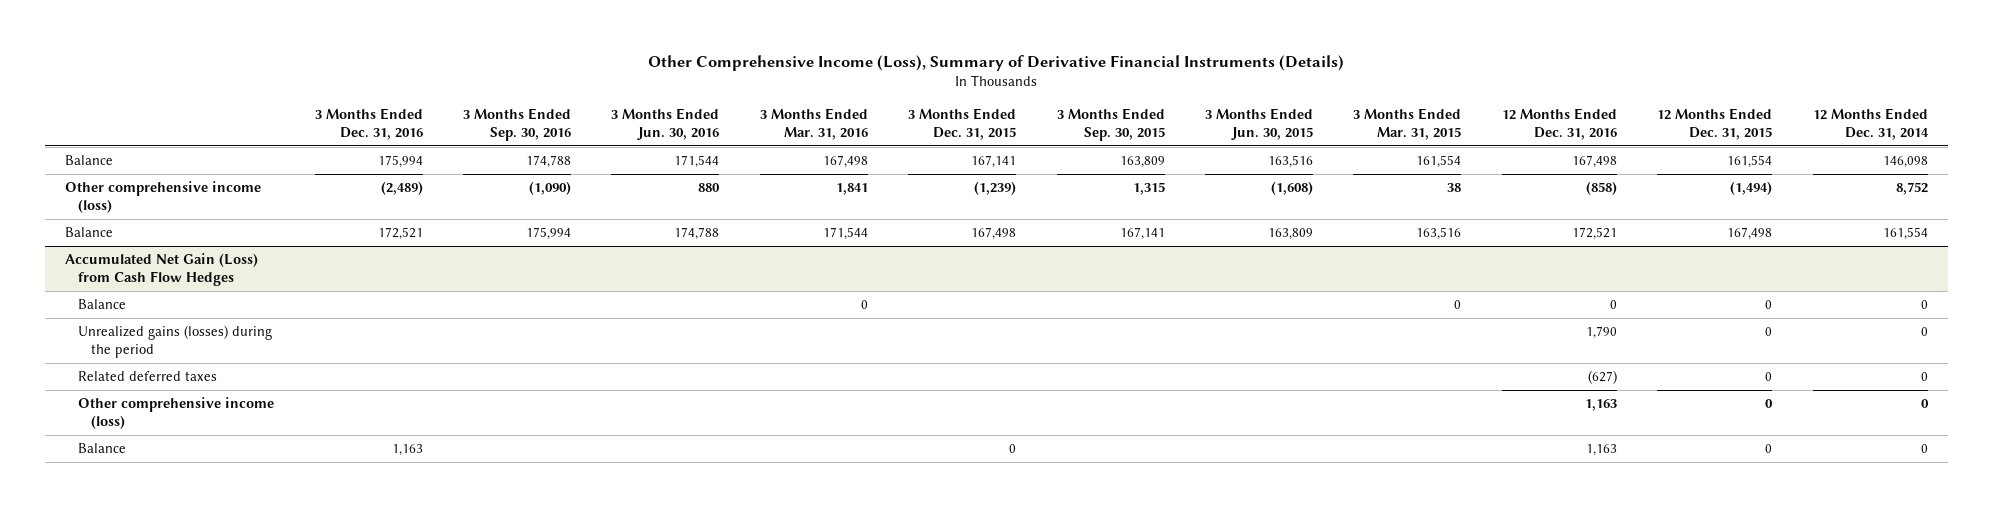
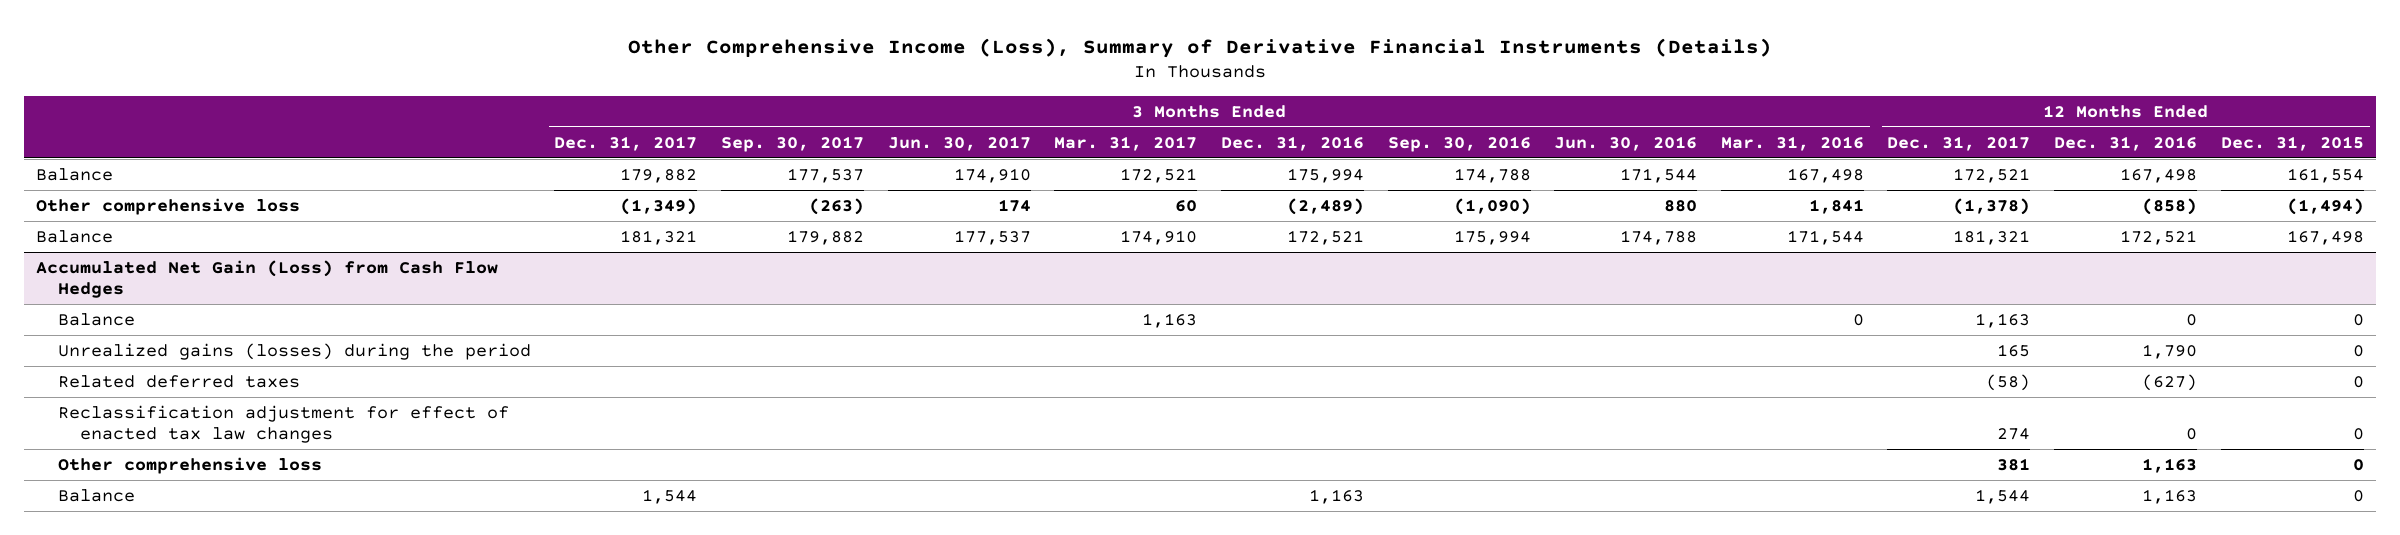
[908,107,1017,141] 3 Months Ended Dec. 31, 2015 -> none
[1056,107,1165,142] 3 Months Ended Sep. 30, 2015 -> none
[1204,107,1313,141] 3 Months Ended Jun. 30, 2015 -> none
[1353,107,1462,141] 3 Months Ended Mar. 31, 2015 -> none
[1812,107,1929,141] 12 Months Ended Dec. 31, 2014 -> none
none -> [554,135,698,151] Dec. 31, 2017
none -> [721,135,865,152] Sep. 30, 2017
none -> [887,135,1031,151] Jun. 30, 2017
none -> [1054,135,1198,151] Mar. 31, 2017
none -> [1887,135,2031,151] Dec. 31, 2017
[64,181,261,214] Other comprehensive income (loss) -> [35,197,300,215] Other comprehensive loss
none -> [57,404,509,444] Reclassification adjustment for effect of enacted tax law changes
[78,397,275,430] Other comprehensive income (loss) -> [57,456,322,474] Other comprehensive loss

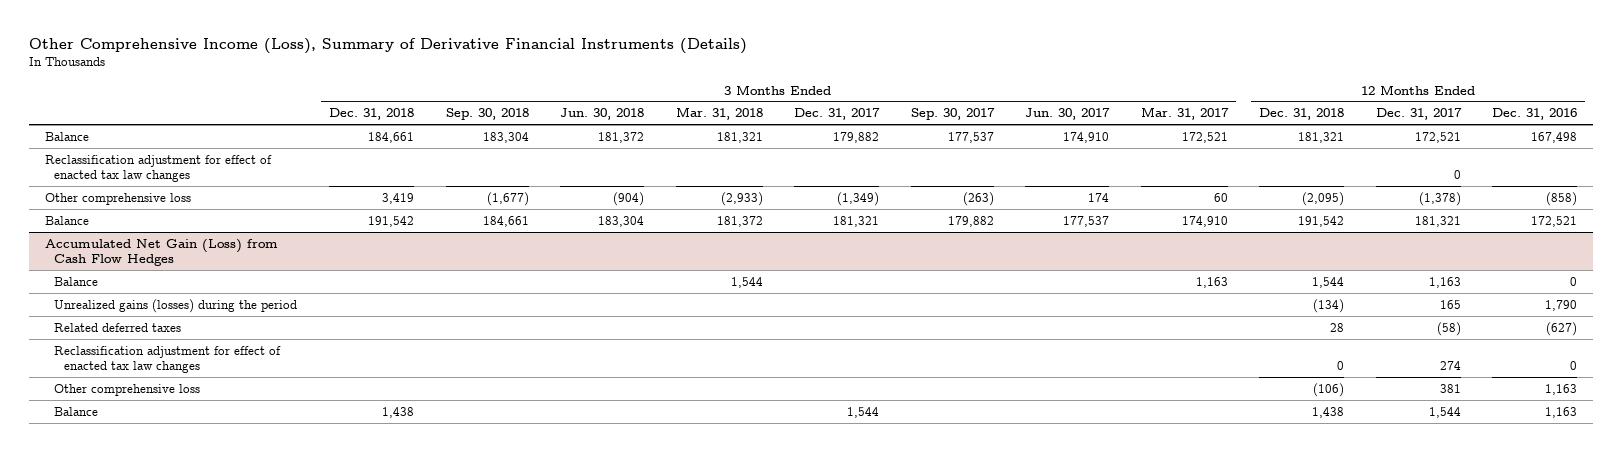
[1220,135,1364,151] Dec. 31, 2016 -> none
[1387,135,1531,152] Sep. 30, 2016 -> none
[1554,135,1698,151] Jun. 30, 2016 -> none
[1720,135,1864,151] Mar. 31, 2016 -> none
[2220,135,2364,151] Dec. 31, 2015 -> none
none -> [328,108,414,121] Dec. 31, 2018
none -> [445,108,529,121] Sep. 30, 2018
none -> [560,108,645,121] Jun. 30, 2018
none -> [675,107,763,121] Mar. 31, 2018
none -> [1259,108,1345,121] Dec. 31, 2018
none -> [44,154,272,183] Reclassification adjustment for effect of enacted tax law changes

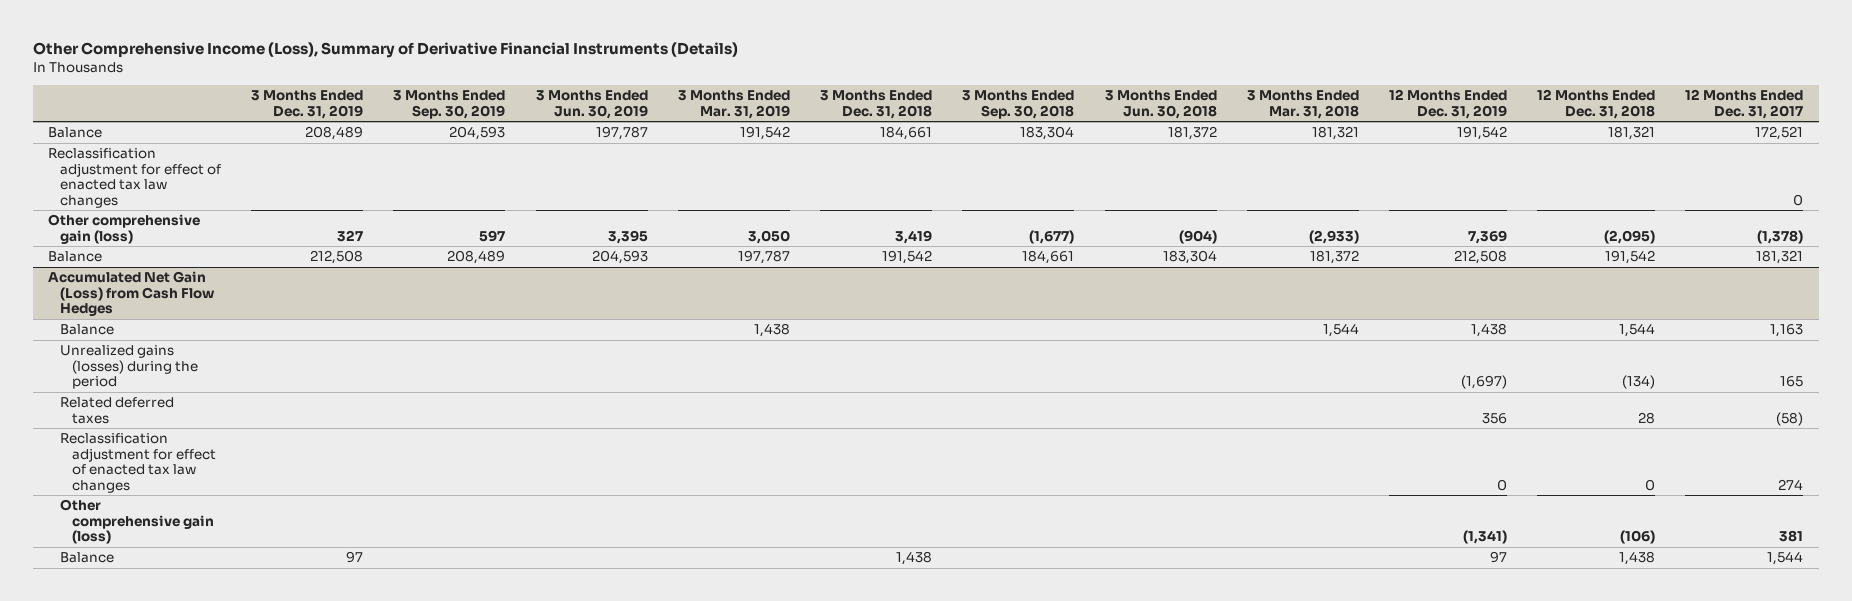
[794,108,881,121] Dec. 31, 2017 -> none
[910,108,995,121] Sep. 30, 2017 -> none
[1025,108,1111,121] Jun. 30, 2017 -> none
[1140,107,1229,121] Mar. 31, 2017 -> none
[1492,108,1578,121] Dec. 31, 2016 -> none
none -> [251,90,364,119] 3 Months Ended Dec. 31, 2019
none -> [393,90,506,119] 3 Months Ended Sep. 30, 2019
none -> [535,90,648,119] 3 Months Ended Jun. 30, 2019
none -> [677,90,790,119] 3 Months Ended Mar. 31, 2019
none -> [1388,89,1507,119] 12 Months Ended Dec. 31, 2019
[44,192,191,205] Other comprehensive loss -> [48,214,201,244] Other comprehensive gain (loss)
[54,383,201,396] Other comprehensive loss -> [60,499,214,545] Other comprehensive gain (loss)

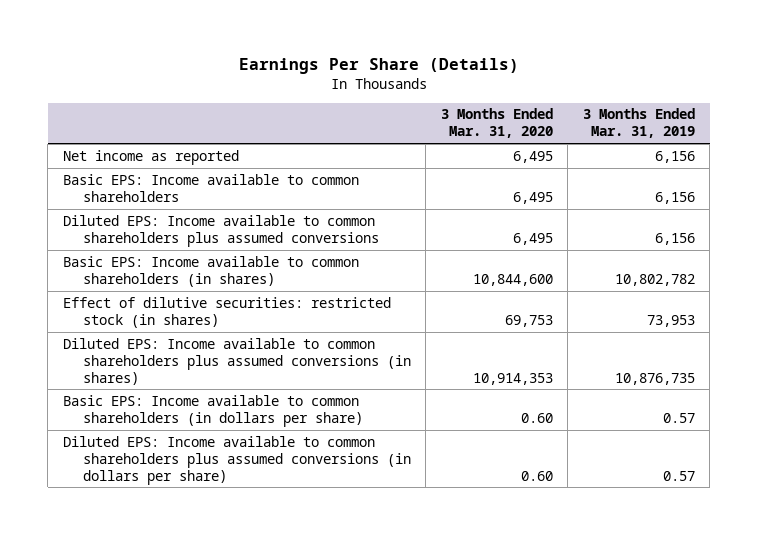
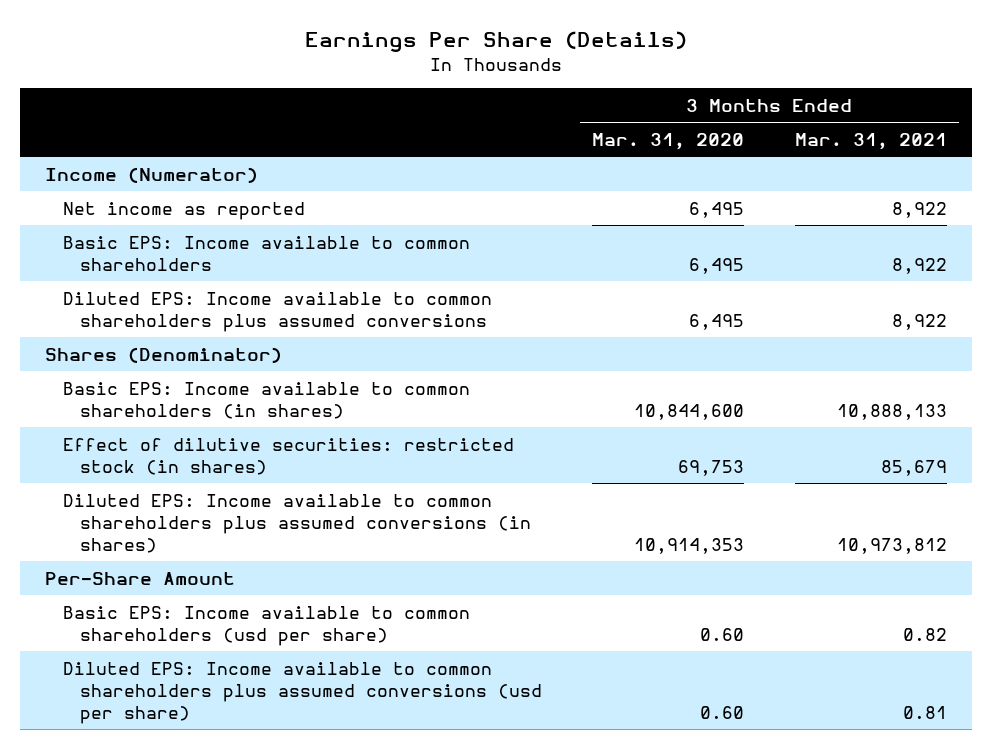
[582,108,695,139] 3 Months Ended Mar. 31, 2019 -> none
none -> [794,132,947,150] Mar. 31, 2021
none -> [45,166,259,183] Income (Numerator)
none -> [45,346,283,363] Shares (Denominator)
none -> [45,571,236,585] Per-Share Amount
[63,394,363,427] Basic EPS: Income available to common shareholders (in dollars per share) -> [62,605,470,646] Basic EPS: Income available to common shareholders (usd per share)
[63,435,411,485] Diluted EPS: Income available to common shareholders plus assumed conversions (in dollars per share) -> [62,661,543,724] Diluted EPS: Income available to common shareholders plus assumed conversions (usd per share)

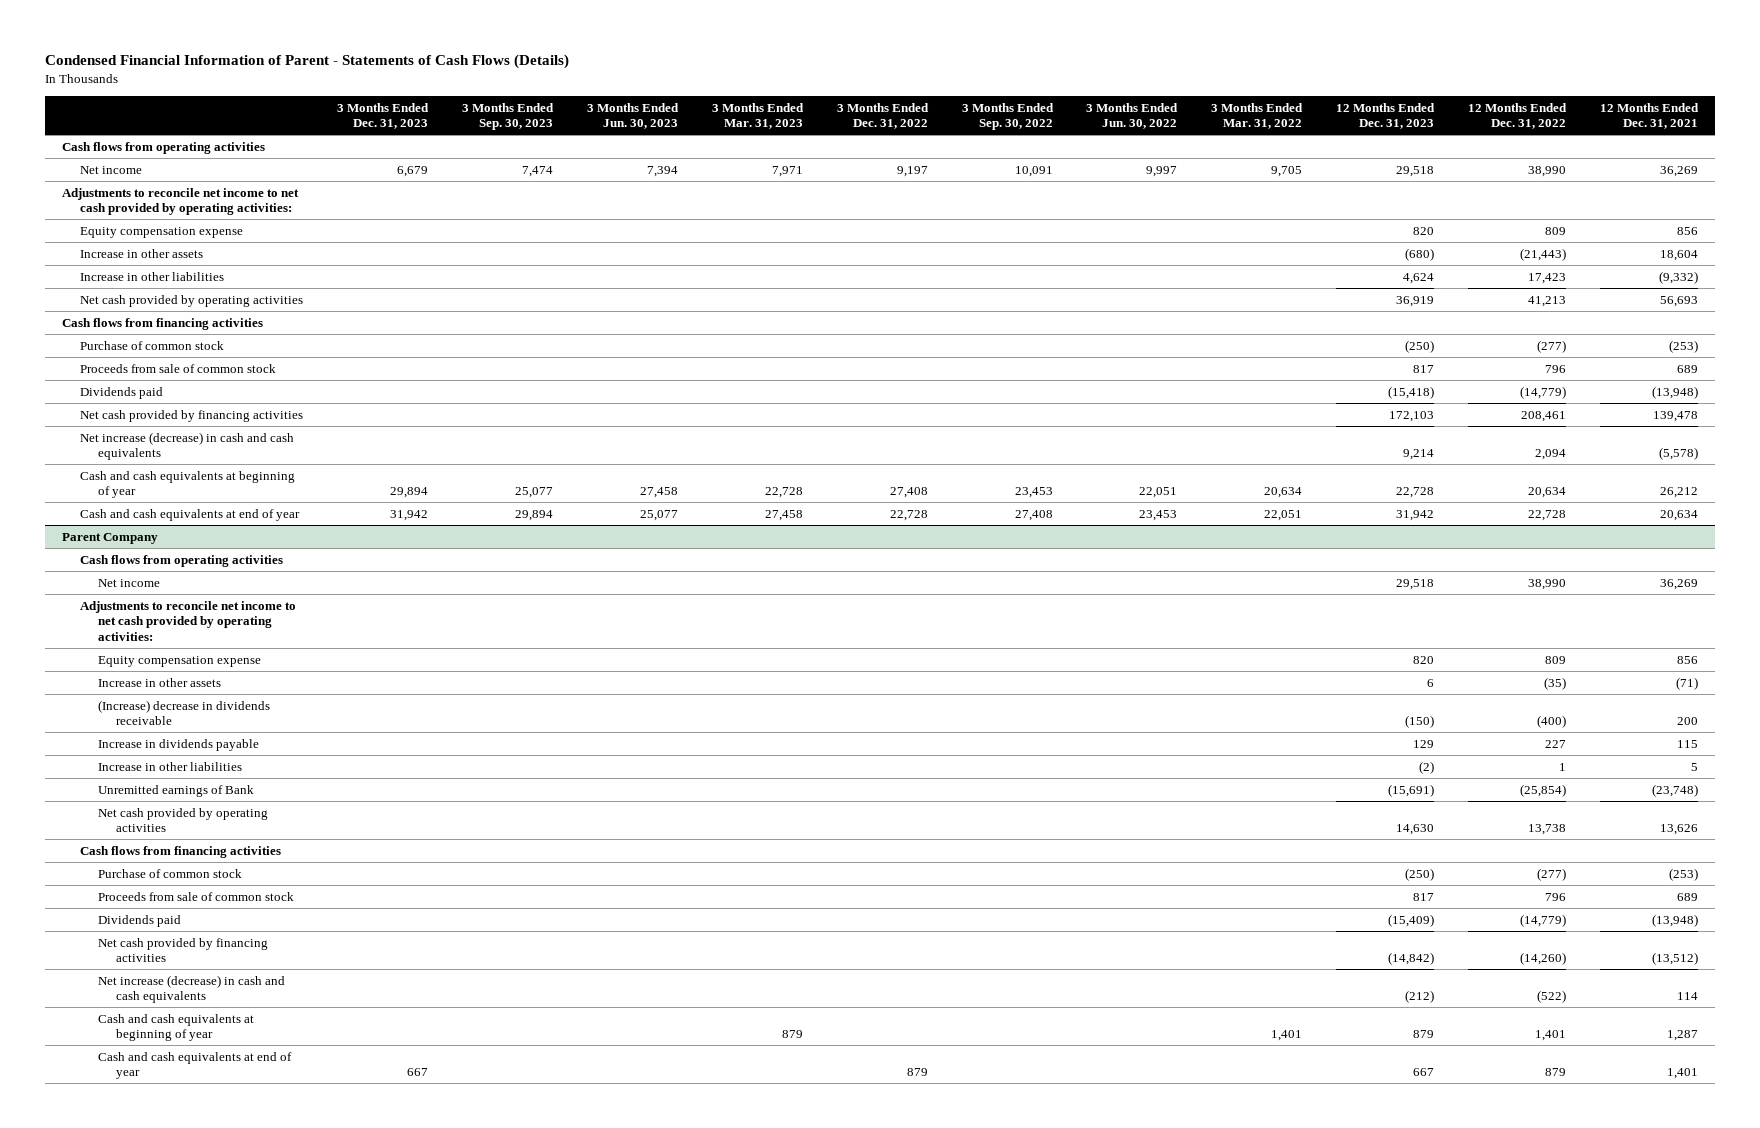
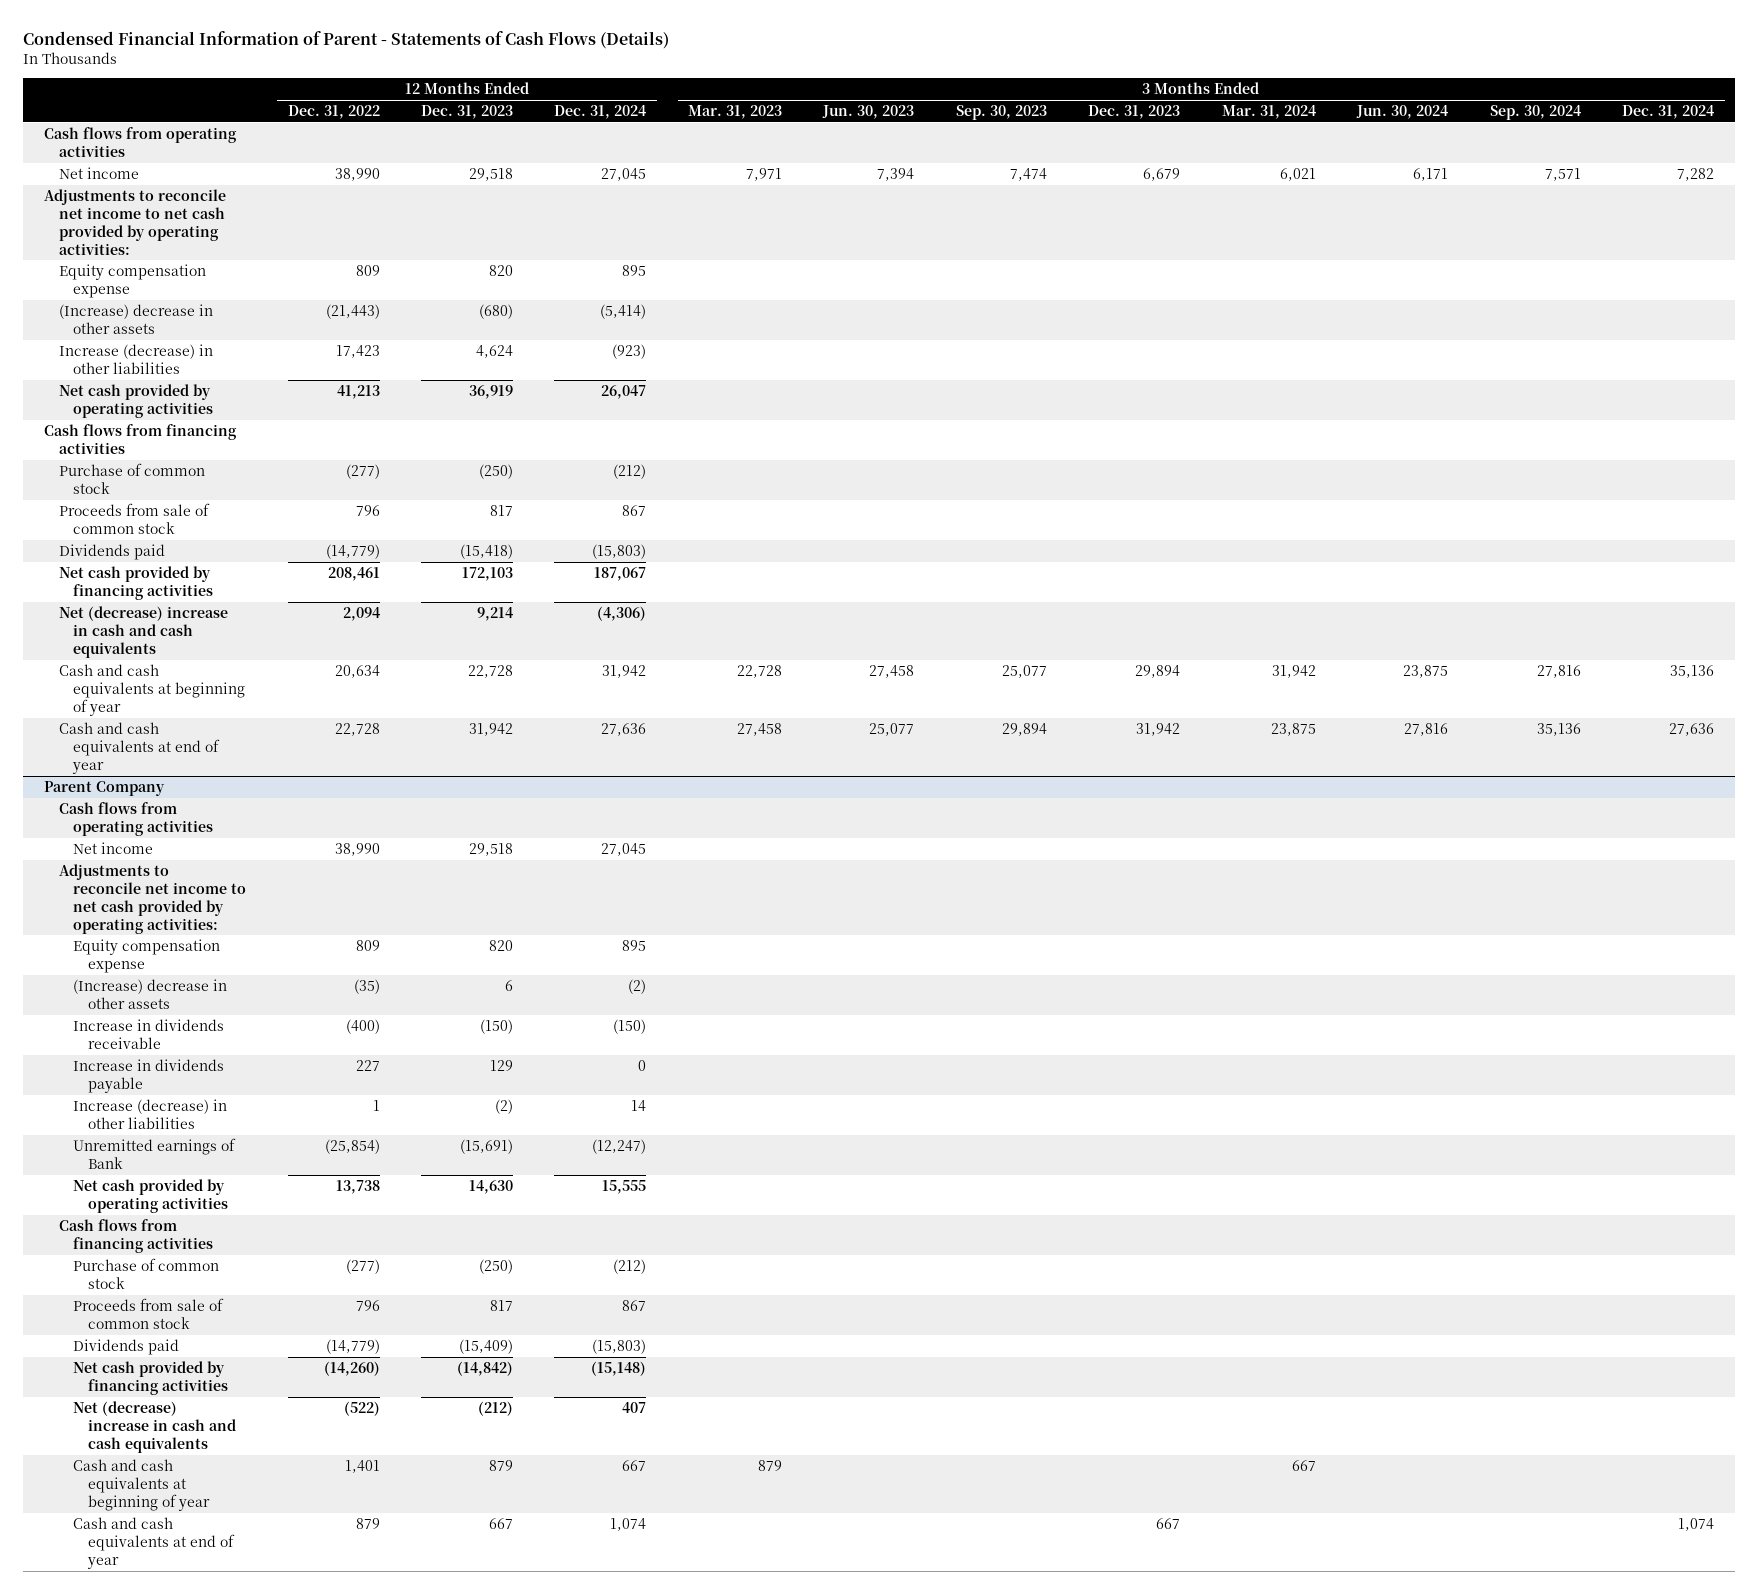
[836,102,929,130] 3 Months Ended Dec. 31, 2022 -> none
[961,102,1054,131] 3 Months Ended Sep. 30, 2022 -> none
[1086,102,1179,130] 3 Months Ended Jun. 30, 2022 -> none
[1211,102,1304,130] 3 Months Ended Mar. 31, 2022 -> none
[1600,102,1700,130] 12 Months Ended Dec. 31, 2021 -> none
none -> [554,105,647,120] Dec. 31, 2024
none -> [1221,105,1316,120] Mar. 31, 2024
none -> [1356,105,1449,120] Jun. 30, 2024
none -> [1489,105,1581,121] Sep. 30, 2024
none -> [1622,105,1715,120] Dec. 31, 2024
[80,248,204,258] Increase in other assets -> [58,304,213,334] (Increase) decrease in other assets
[80,271,225,281] Increase in other liabilities -> [58,344,213,374] Increase (decrease) in other liabilities
[80,431,295,461] Net increase (decrease) in cash and cash equivalents -> [58,606,228,658] Net (decrease) increase in cash and cash equivalents
[98,677,222,687] Increase in other assets -> [73,979,228,1009] (Increase) decrease in other assets
[98,699,271,726] (Increase) decrease in dividends receivable -> [73,1019,225,1049] Increase in dividends receivable
[98,761,243,771] Increase in other liabilities -> [73,1099,228,1129] Increase (decrease) in other liabilities
[98,974,286,1004] Net increase (decrease) in cash and cash equivalents -> [73,1401,236,1453] Net (decrease) increase in cash and cash equivalents

